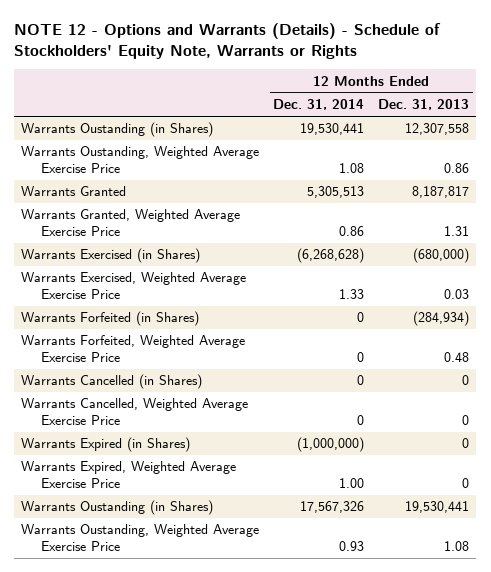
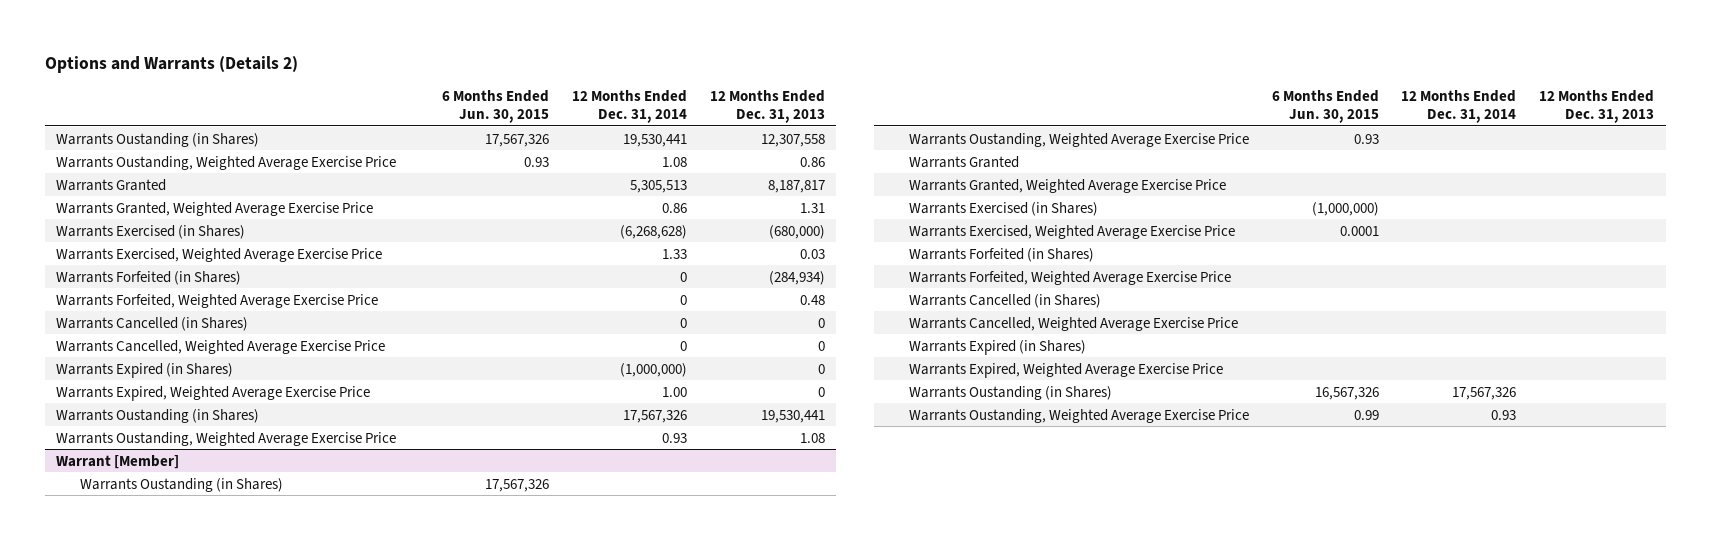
[14,23,442,59] NOTE 12 - Options and Warrants (Details) - Schedule of Stockholders' Equity Note, Warrants or Rights -> [44,55,298,73] Options and Warrants (Details 2)
none -> [442,89,550,123] 6 Months Ended Jun. 30, 2015
none -> [56,454,180,469] Warrant [Member]
none -> [79,477,283,492] Warrants Oustanding (in Shares)
none -> [909,132,1250,147] Warrants Oustanding, Weighted Average Exercise Price
none -> [909,155,1020,168] Warrants Granted
none -> [909,178,1227,193] Warrants Granted, Weighted Average Exercise Price
none -> [909,201,1099,216] Warrants Exercised (in Shares)
none -> [909,224,1236,239] Warrants Exercised, Weighted Average Exercise Price
none -> [909,247,1095,262] Warrants Forfeited (in Shares)
none -> [909,270,1232,285] Warrants Forfeited, Weighted Average Exercise Price
none -> [909,293,1102,308] Warrants Cancelled (in Shares)
none -> [909,316,1239,331] Warrants Cancelled, Weighted Average Exercise Price
none -> [909,339,1087,355] Warrants Expired (in Shares)
none -> [909,362,1224,378] Warrants Expired, Weighted Average Exercise Price
none -> [909,385,1113,400] Warrants Oustanding (in Shares)
none -> [909,408,1250,423] Warrants Oustanding, Weighted Average Exercise Price

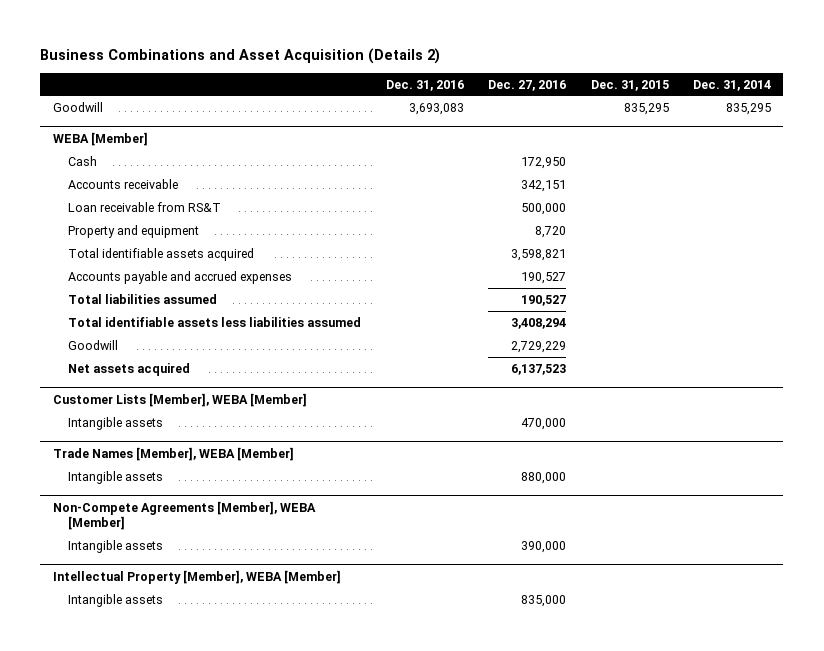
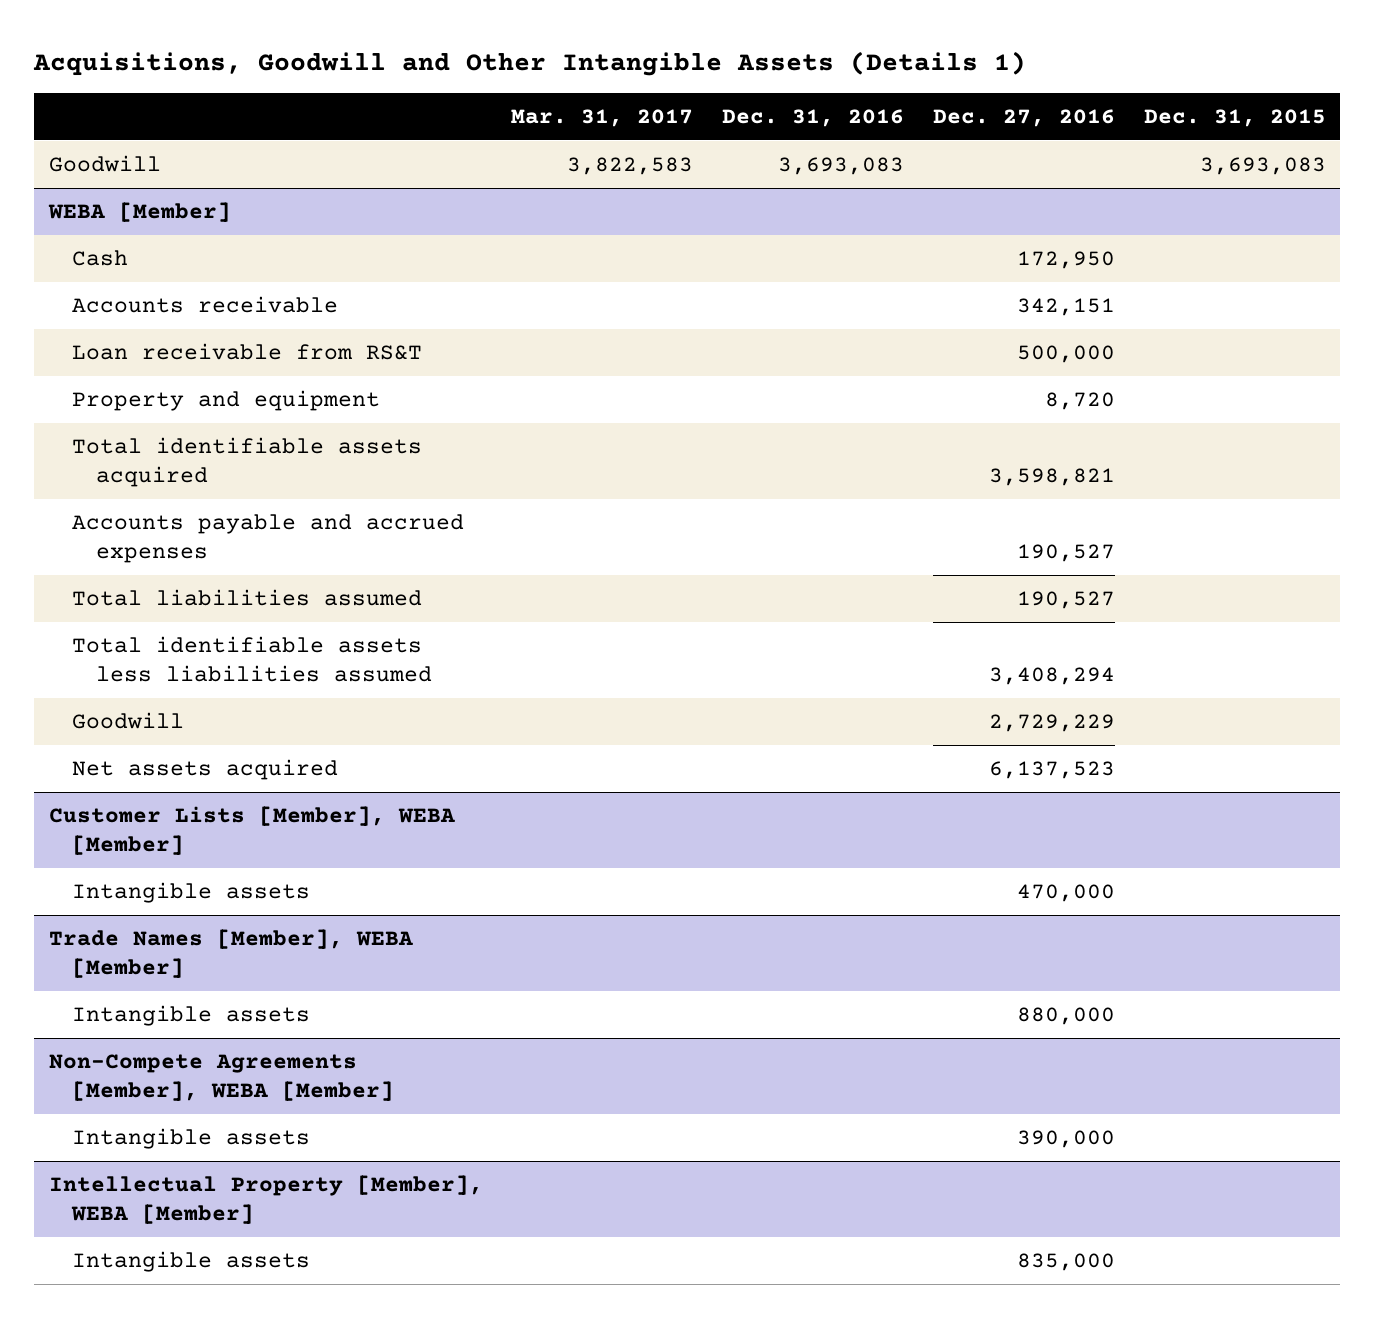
[40,47,441,64] Business Combinations and Asset Acquisition (Details 2) -> [33,50,1027,76] Acquisitions, Goodwill and Other Intangible Assets (Details 1)
[693,79,772,91] Dec. 31, 2014 -> none
none -> [511,108,694,127] Mar. 31, 2017
[623,102,669,115] 835,295 -> [1199,157,1326,176] 3,693,083

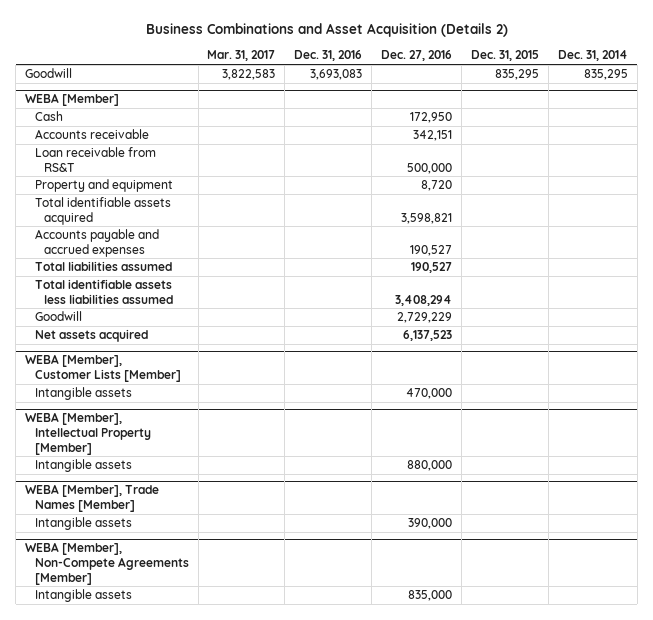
[33,50,1027,76] Acquisitions, Goodwill and Other Intangible Assets (Details 1) -> [145,23,508,38] Business Combinations and Asset Acquisition (Details 2)
none -> [557,50,628,62] Dec. 31, 2014
[1199,157,1326,176] 3,693,083 -> [495,69,540,81] 835,295
[48,806,455,856] Customer Lists [Member], WEBA [Member] -> [25,354,181,382] WEBA [Member], Customer Lists [Member]
[48,929,413,979] Trade Names [Member], WEBA [Member] -> none
none -> [25,412,151,455] WEBA [Member], Intellectual Property [Member]
[48,1054,395,1102] Non-Compete Agreements [Member], WEBA [Member] -> none
none -> [25,484,160,512] WEBA [Member], Trade Names [Member]
[48,1175,483,1225] Intellectual Property [Member], WEBA [Member] -> none
none -> [25,542,189,585] WEBA [Member], Non-Compete Agreements [Member]

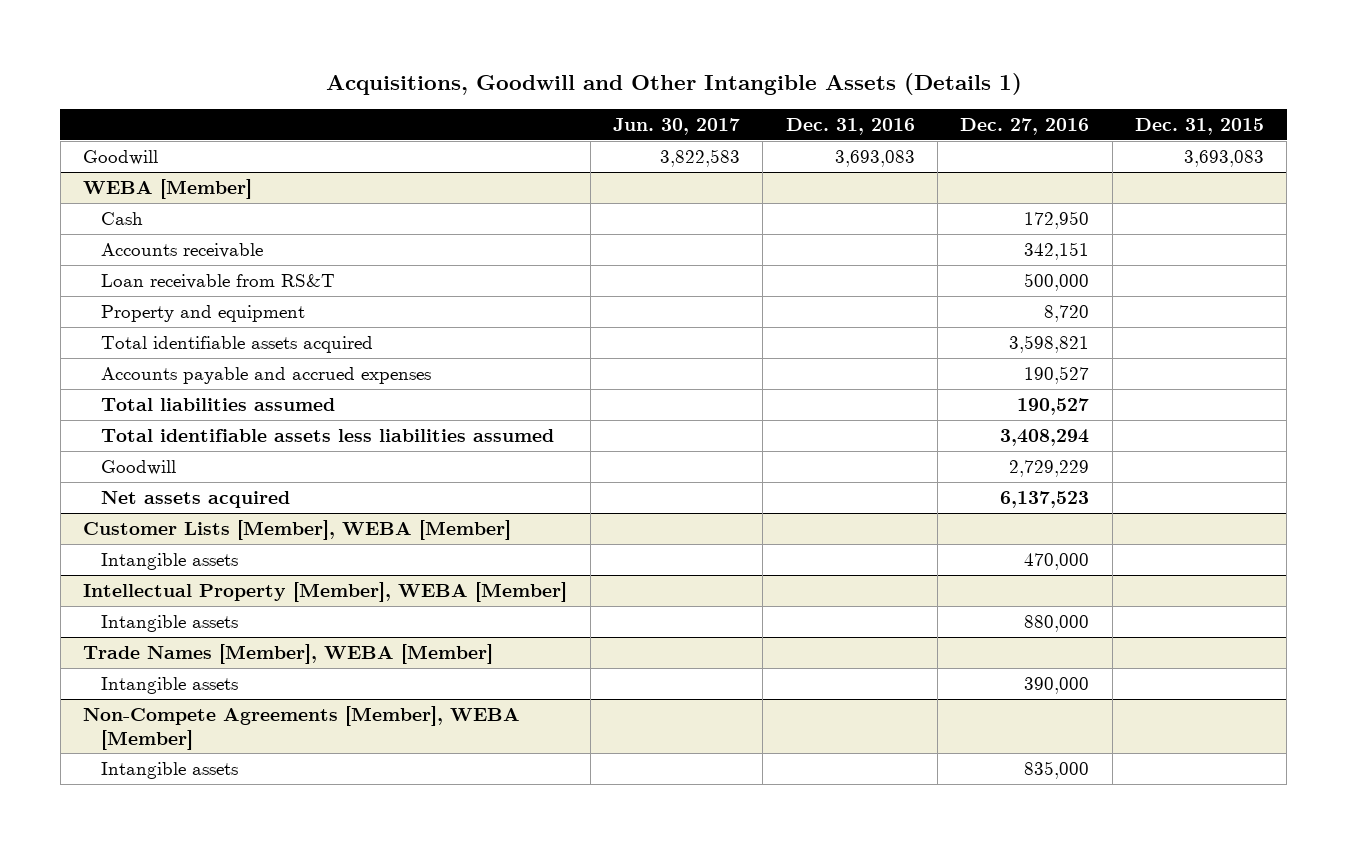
[145,23,508,38] Business Combinations and Asset Acquisition (Details 2) -> [325,72,1022,95] Acquisitions, Goodwill and Other Intangible Assets (Details 1)
[207,50,276,62] Mar. 31, 2017 -> none
[557,50,628,62] Dec. 31, 2014 -> none
none -> [613,117,741,135] Jun. 30, 2017
[495,69,540,81] 835,295 -> [1184,149,1265,167] 3,693,083
[25,354,181,382] WEBA [Member], Customer Lists [Member] -> [83,519,512,540] Customer Lists [Member], WEBA [Member]
[25,412,151,455] WEBA [Member], Intellectual Property [Member] -> [83,581,568,602] Intellectual Property [Member], WEBA [Member]
[25,484,160,512] WEBA [Member], Trade Names [Member] -> [83,643,494,664] Trade Names [Member], WEBA [Member]
[25,542,189,585] WEBA [Member], Non-Compete Agreements [Member] -> [83,705,521,750] Non-Compete Agreements [Member], WEBA [Member]

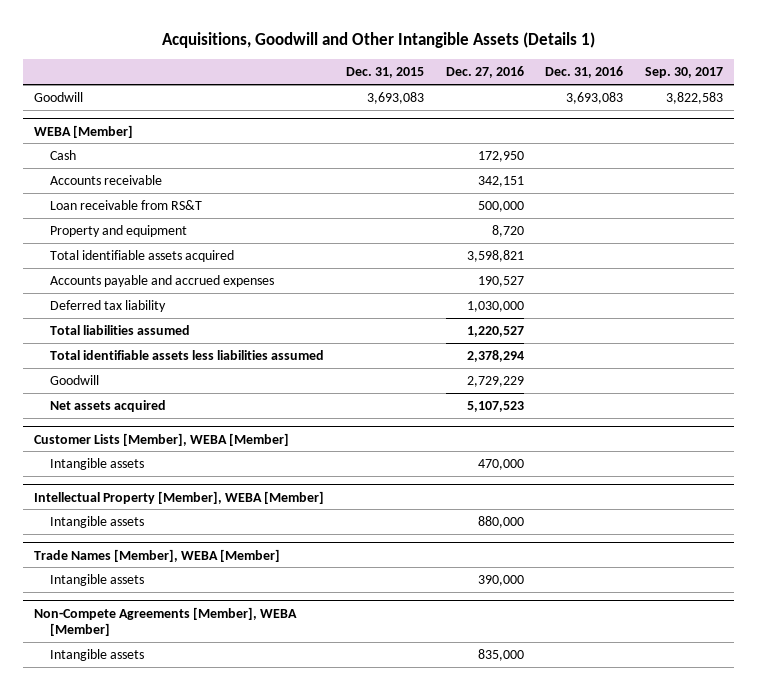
[613,117,741,135] Jun. 30, 2017 -> none
none -> [645,67,724,79] Sep. 30, 2017
none -> [49,300,166,313] Deferred tax liability
[1017,397,1090,415] 190,527 -> [466,326,524,338] 1,220,527
[1000,428,1090,446] 3,408,294 -> [466,350,524,363] 2,378,294
[1000,490,1090,508] 6,137,523 -> [466,401,524,413] 5,107,523

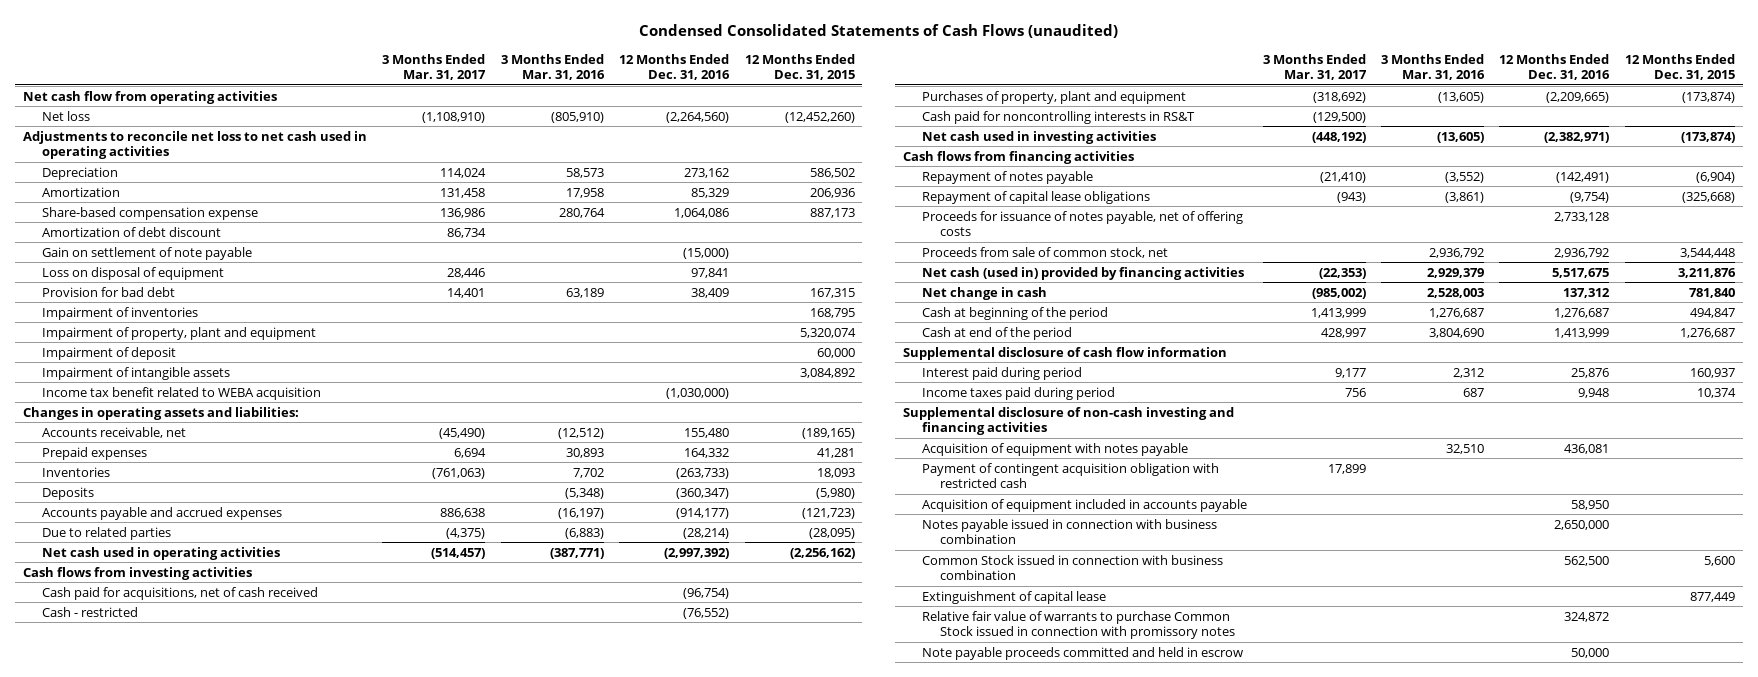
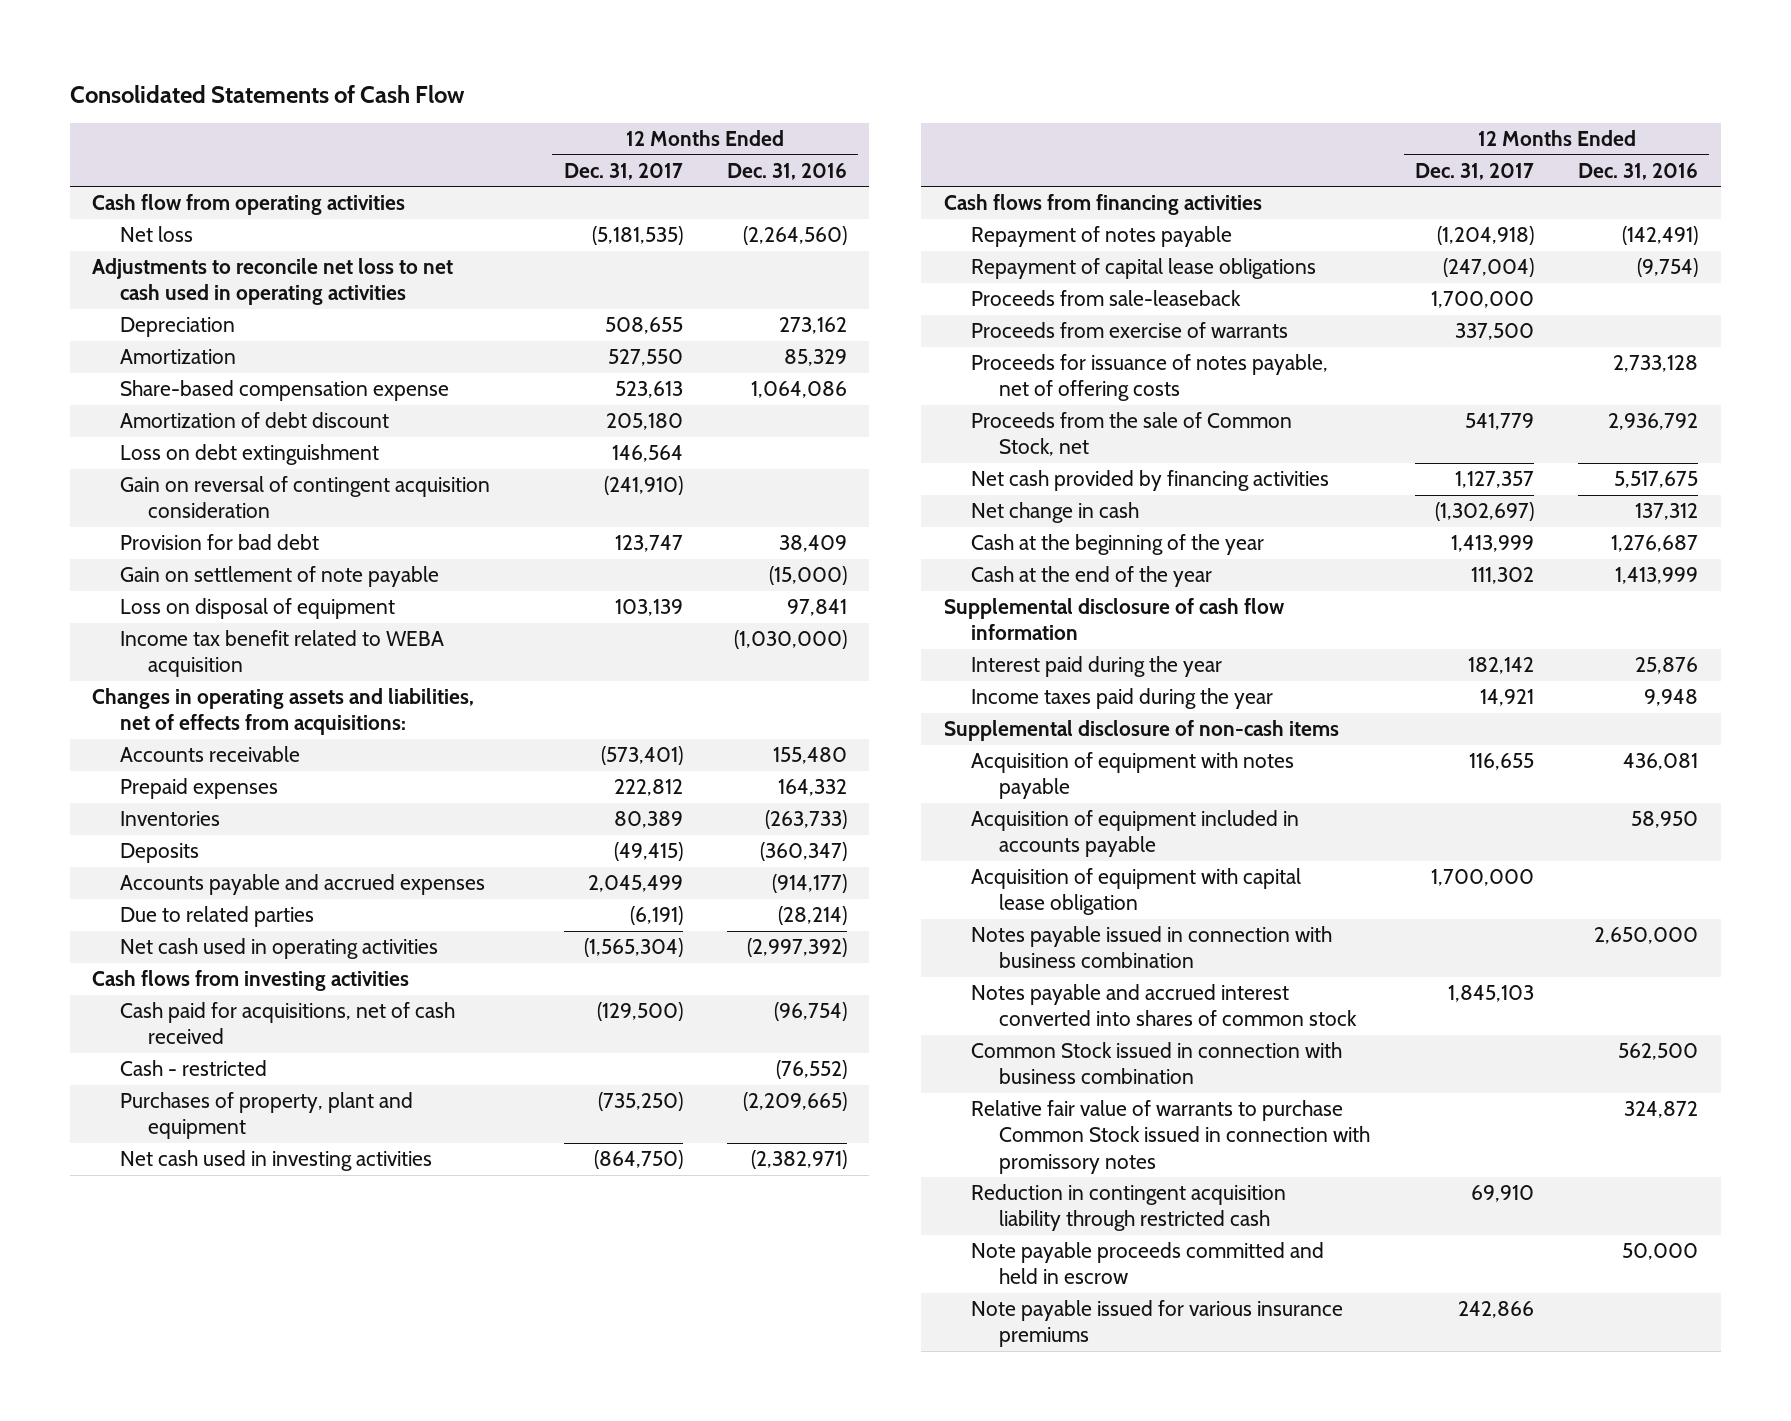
[638,23,1118,38] Condensed Consolidated Statements of Cash Flows (unaudited) -> [70,84,466,103] Consolidated Statements of Cash Flow
[382,53,487,81] 3 Months Ended Mar. 31, 2017 -> none
[500,53,605,81] 3 Months Ended Mar. 31, 2016 -> none
[744,53,855,81] 12 Months Ended Dec. 31, 2015 -> none
none -> [563,162,683,180] Dec. 31, 2017
[23,90,278,104] Net cash flow from operating activities -> [92,194,406,216] Cash flow from operating activities
none -> [120,444,380,466] Loss on debt extinguishment
none -> [120,476,491,519] Gain on reversal of contingent acquisition consideration
[41,286,175,297] Provision for bad debt -> [120,534,320,551] Provision for bad debt
[41,306,198,320] Impairment of inventories -> none
[41,326,316,340] Impairment of property, plant and equipment -> none
[41,346,176,360] Impairment of deposit -> none
[41,366,230,380] Impairment of intangible assets -> none
[23,406,300,420] Changes in operating assets and liabilities: -> [92,688,475,736] Changes in operating assets and liabilities, net of effects from acquisitions:
[41,426,186,438] Accounts receivable, net -> [120,746,301,763] Accounts receivable
[921,110,1195,124] Cash paid for noncontrolling interests in RS&T -> none
none -> [971,290,1242,307] Proceeds from sale-leaseback
none -> [971,322,1289,339] Proceeds from exercise of warrants
[921,246,1168,258] Proceeds from sale of common stock, net -> [971,412,1293,457] Proceeds from the sale of Common Stock, net
[921,266,1244,280] Net cash (used in) provided by financing activities -> [971,470,1330,492] Net cash provided by financing activities
[921,306,1108,320] Cash at beginning of the period -> [971,534,1265,556] Cash at the beginning of the year
[921,326,1072,340] Cash at end of the period -> [971,566,1213,588] Cash at the end of the year
[921,366,1082,380] Interest paid during period -> [971,656,1223,678] Interest paid during the year
[921,386,1115,400] Income taxes paid during period -> [971,688,1274,710] Income taxes paid during the year
[903,406,1235,436] Supplemental disclosure of non-cash investing and financing activities -> [943,720,1339,742] Supplemental disclosure of non-cash items
[921,462,1219,489] Payment of contingent acquisition obligation with restricted cash -> none
none -> [971,868,1302,916] Acquisition of equipment with capital lease obligation
none -> [971,984,1358,1027] Notes payable and accrued interest converted into shares of common stock
[921,590,1106,604] Extinguishment of capital lease -> none
none -> [971,1184,1287,1232] Reduction in contingent acquisition liability through restricted cash
none -> [971,1300,1344,1348] Note payable issued for various insurance premiums

